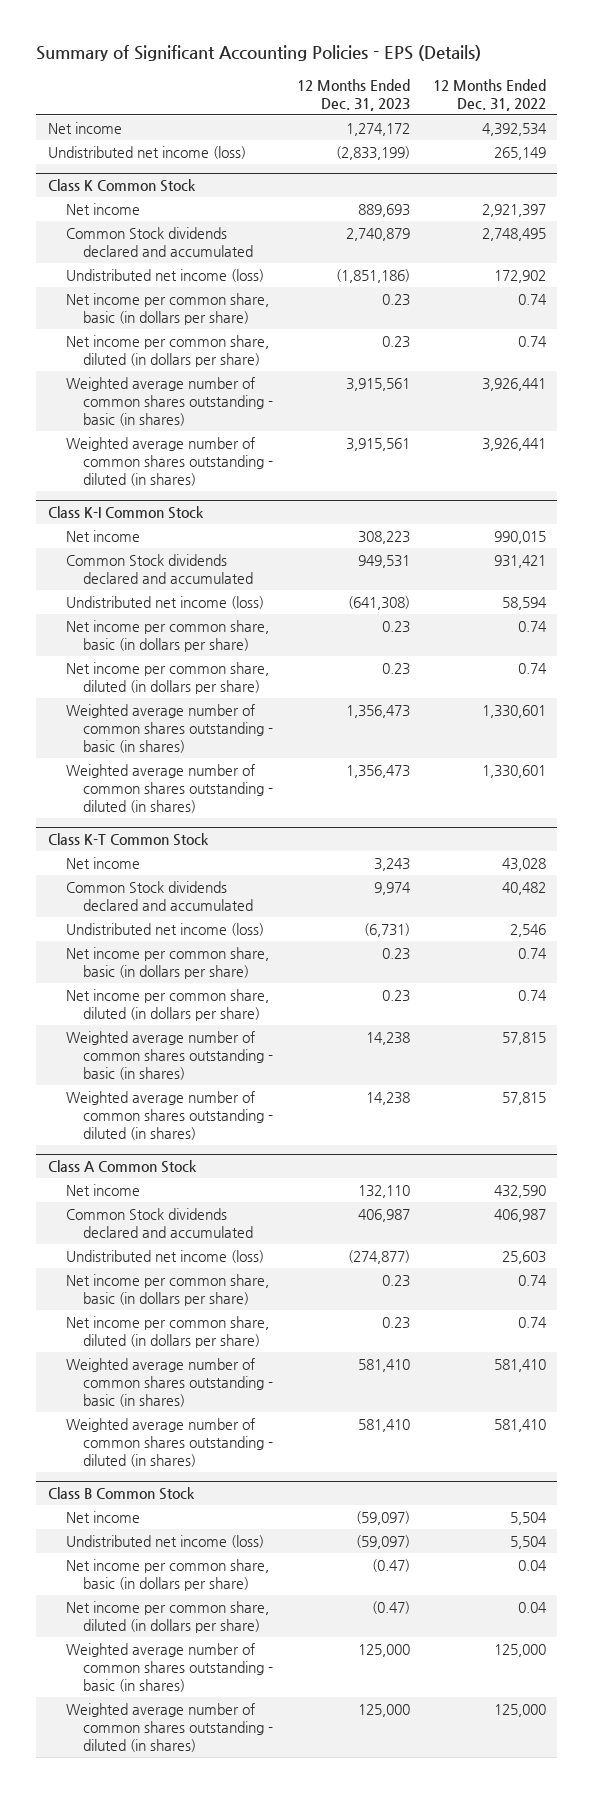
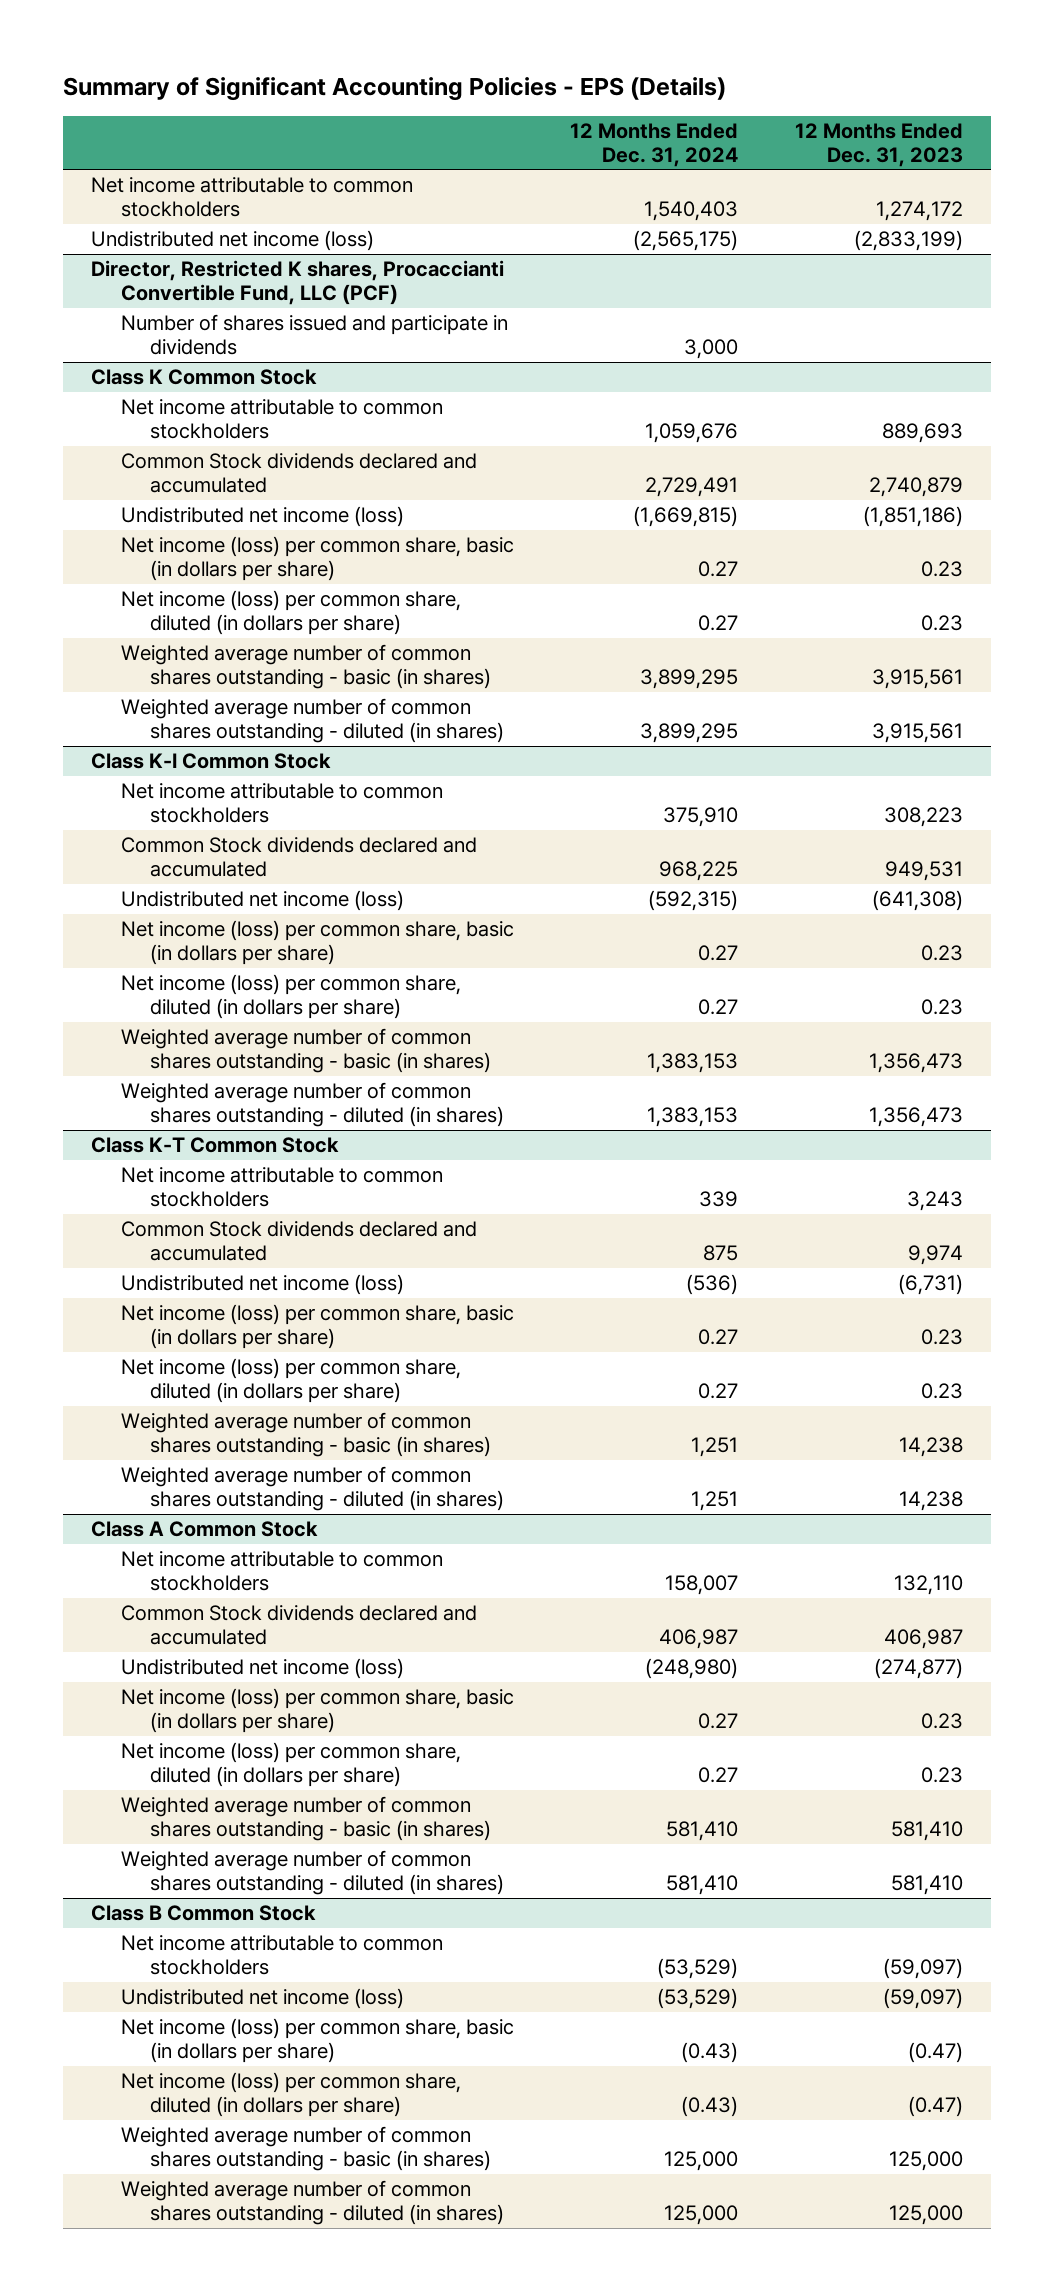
[432,78,546,111] 12 Months Ended Dec. 31, 2022 -> none
none -> [570,122,739,167] 12 Months Ended Dec. 31, 2024
[47,122,122,135] Net income -> [91,177,414,218] Net income attributable to common stockholders
none -> [91,260,505,306] Director, Restricted K shares, Procaccianti Convertible Fund, LLC (PCF)
none -> [120,314,508,356] Number of shares issued and participate in dividends
[65,203,140,216] Net income -> [120,399,443,440] Net income attributable to common stockholders
[65,293,269,326] Net income per common share, basic (in dollars per share) -> [120,536,514,582] Net income (loss) per common share, basic (in dollars per share)
[65,335,269,368] Net income per common share, diluted (in dollars per share) -> [120,590,461,636] Net income (loss) per common share, diluted (in dollars per share)
[65,530,140,543] Net income -> [120,783,443,824] Net income attributable to common stockholders
[65,620,269,653] Net income per common share, basic (in dollars per share) -> [120,920,514,966] Net income (loss) per common share, basic (in dollars per share)
[65,662,269,695] Net income per common share, diluted (in dollars per share) -> [120,974,461,1020] Net income (loss) per common share, diluted (in dollars per share)
[65,857,140,870] Net income -> [120,1167,443,1208] Net income attributable to common stockholders
[65,947,269,980] Net income per common share, basic (in dollars per share) -> [120,1304,514,1350] Net income (loss) per common share, basic (in dollars per share)
[65,989,269,1022] Net income per common share, diluted (in dollars per share) -> [120,1358,461,1404] Net income (loss) per common share, diluted (in dollars per share)
[65,1184,140,1197] Net income -> [120,1551,443,1592] Net income attributable to common stockholders
[65,1274,269,1307] Net income per common share, basic (in dollars per share) -> [120,1688,514,1734] Net income (loss) per common share, basic (in dollars per share)
[65,1316,269,1349] Net income per common share, diluted (in dollars per share) -> [120,1742,461,1788] Net income (loss) per common share, diluted (in dollars per share)
[65,1511,140,1524] Net income -> [120,1935,443,1976] Net income attributable to common stockholders
[65,1559,269,1592] Net income per common share, basic (in dollars per share) -> [120,2018,514,2064] Net income (loss) per common share, basic (in dollars per share)
[65,1601,269,1634] Net income per common share, diluted (in dollars per share) -> [120,2072,461,2118] Net income (loss) per common share, diluted (in dollars per share)

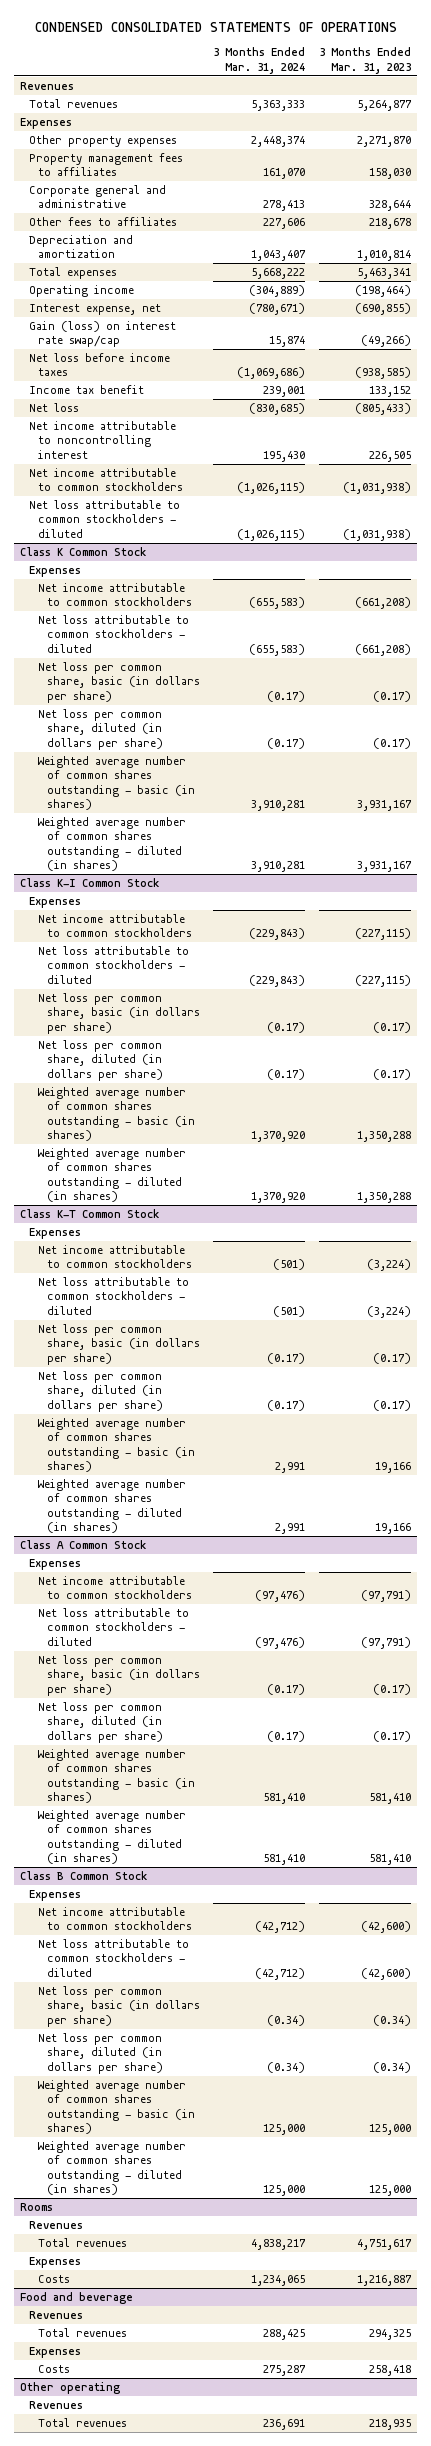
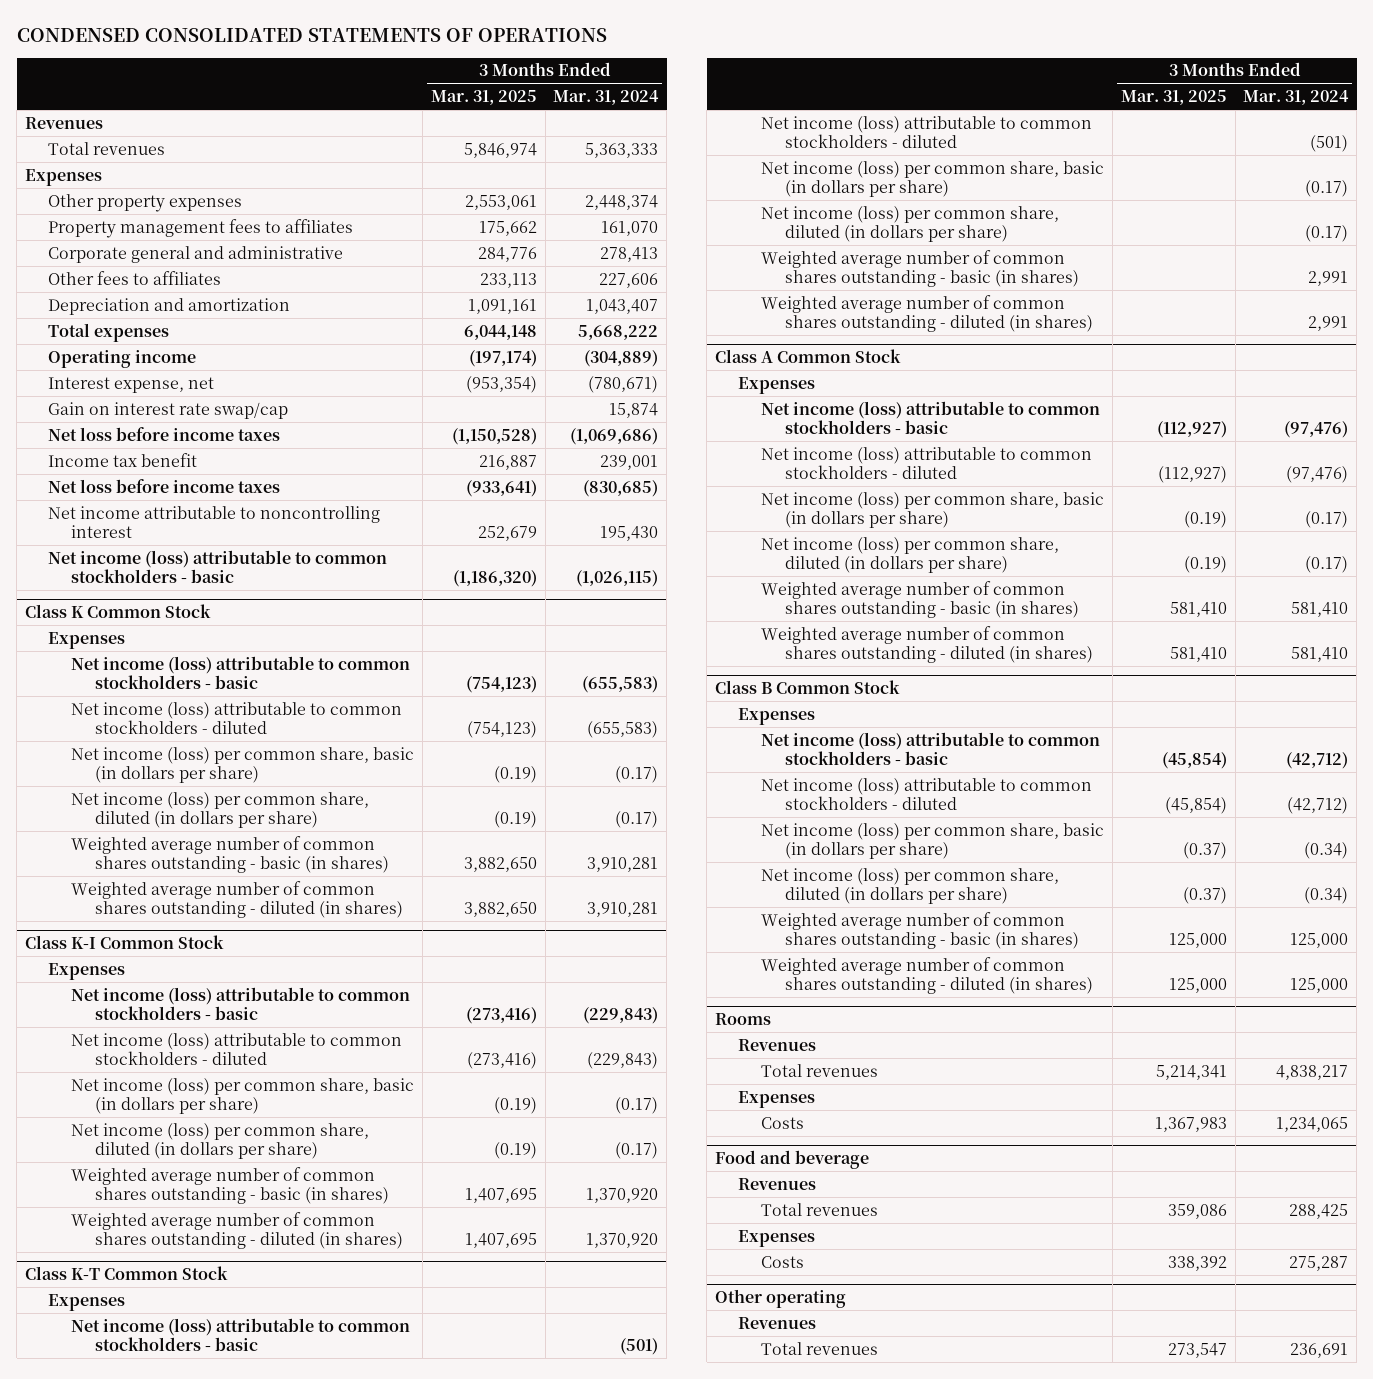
[318,47,411,74] 3 Months Ended Mar. 31, 2023 -> none
none -> [430,90,537,106] Mar. 31, 2025
[29,320,177,348] Gain (loss) on interest rate swap/cap -> [48,401,289,419] Gain on interest rate swap/cap
[29,402,80,412] Net loss -> [48,478,281,493] Net loss before income taxes
[29,499,181,538] Net loss attributable to common stockholders - diluted -> none
[29,467,183,492] Net income attributable to common stockholders -> [48,549,388,584] Net income (loss) attributable to common stockholders - basic
[37,582,192,607] Net income attributable to common stockholders -> [71,655,411,690] Net income (loss) attributable to common stockholders - basic
[37,614,189,653] Net loss attributable to common stockholders - diluted -> [71,701,403,735] Net income (loss) attributable to common stockholders - diluted
[37,661,200,703] Net loss per common share, basic (in dollars per share) -> [71,746,415,784] Net income (loss) per common share, basic (in dollars per share)
[37,708,163,750] Net loss per common share, diluted (in dollars per share) -> [71,791,370,829] Net income (loss) per common share, diluted (in dollars per share)
[37,913,192,938] Net income attributable to common stockholders -> [71,986,411,1021] Net income (loss) attributable to common stockholders - basic
[37,945,189,984] Net loss attributable to common stockholders - diluted -> [71,1032,403,1066] Net income (loss) attributable to common stockholders - diluted
[37,992,200,1034] Net loss per common share, basic (in dollars per share) -> [71,1077,415,1115] Net income (loss) per common share, basic (in dollars per share)
[37,1039,163,1081] Net loss per common share, diluted (in dollars per share) -> [71,1122,370,1160] Net income (loss) per common share, diluted (in dollars per share)
[37,1244,192,1269] Net income attributable to common stockholders -> [71,1317,411,1352] Net income (loss) attributable to common stockholders - basic
[37,1276,189,1315] Net loss attributable to common stockholders - diluted -> [761,115,1093,149] Net income (loss) attributable to common stockholders - diluted
[37,1323,200,1365] Net loss per common share, basic (in dollars per share) -> [761,160,1105,198] Net income (loss) per common share, basic (in dollars per share)
[37,1370,163,1412] Net loss per common share, diluted (in dollars per share) -> [761,205,1060,243] Net income (loss) per common share, diluted (in dollars per share)
[37,1575,192,1600] Net income attributable to common stockholders -> [761,400,1101,435] Net income (loss) attributable to common stockholders - basic
[37,1607,189,1646] Net loss attributable to common stockholders - diluted -> [761,446,1093,480] Net income (loss) attributable to common stockholders - diluted
[37,1654,200,1696] Net loss per common share, basic (in dollars per share) -> [761,491,1105,529] Net income (loss) per common share, basic (in dollars per share)
[37,1701,163,1743] Net loss per common share, diluted (in dollars per share) -> [761,536,1060,574] Net income (loss) per common share, diluted (in dollars per share)
[37,1906,192,1931] Net income attributable to common stockholders -> [761,731,1101,766] Net income (loss) attributable to common stockholders - basic
[37,1938,189,1977] Net loss attributable to common stockholders - diluted -> [761,777,1093,811] Net income (loss) attributable to common stockholders - diluted
[37,1985,200,2027] Net loss per common share, basic (in dollars per share) -> [761,822,1105,860] Net income (loss) per common share, basic (in dollars per share)
[37,2032,163,2074] Net loss per common share, diluted (in dollars per share) -> [761,867,1060,905] Net income (loss) per common share, diluted (in dollars per share)

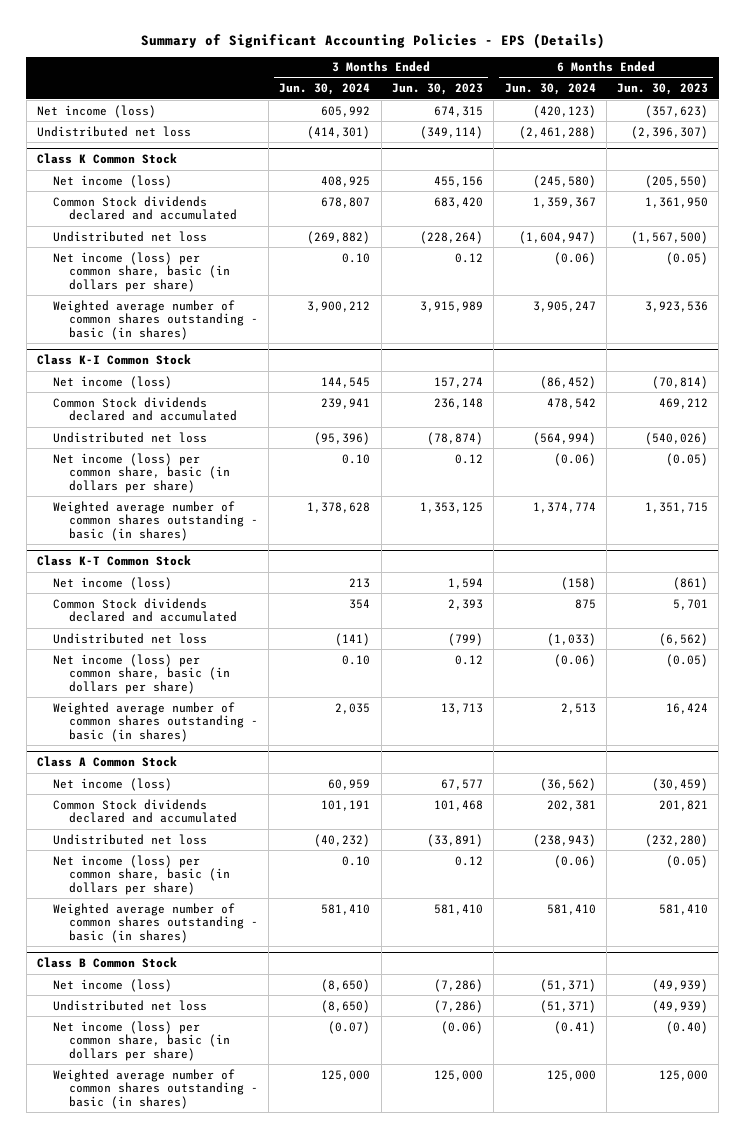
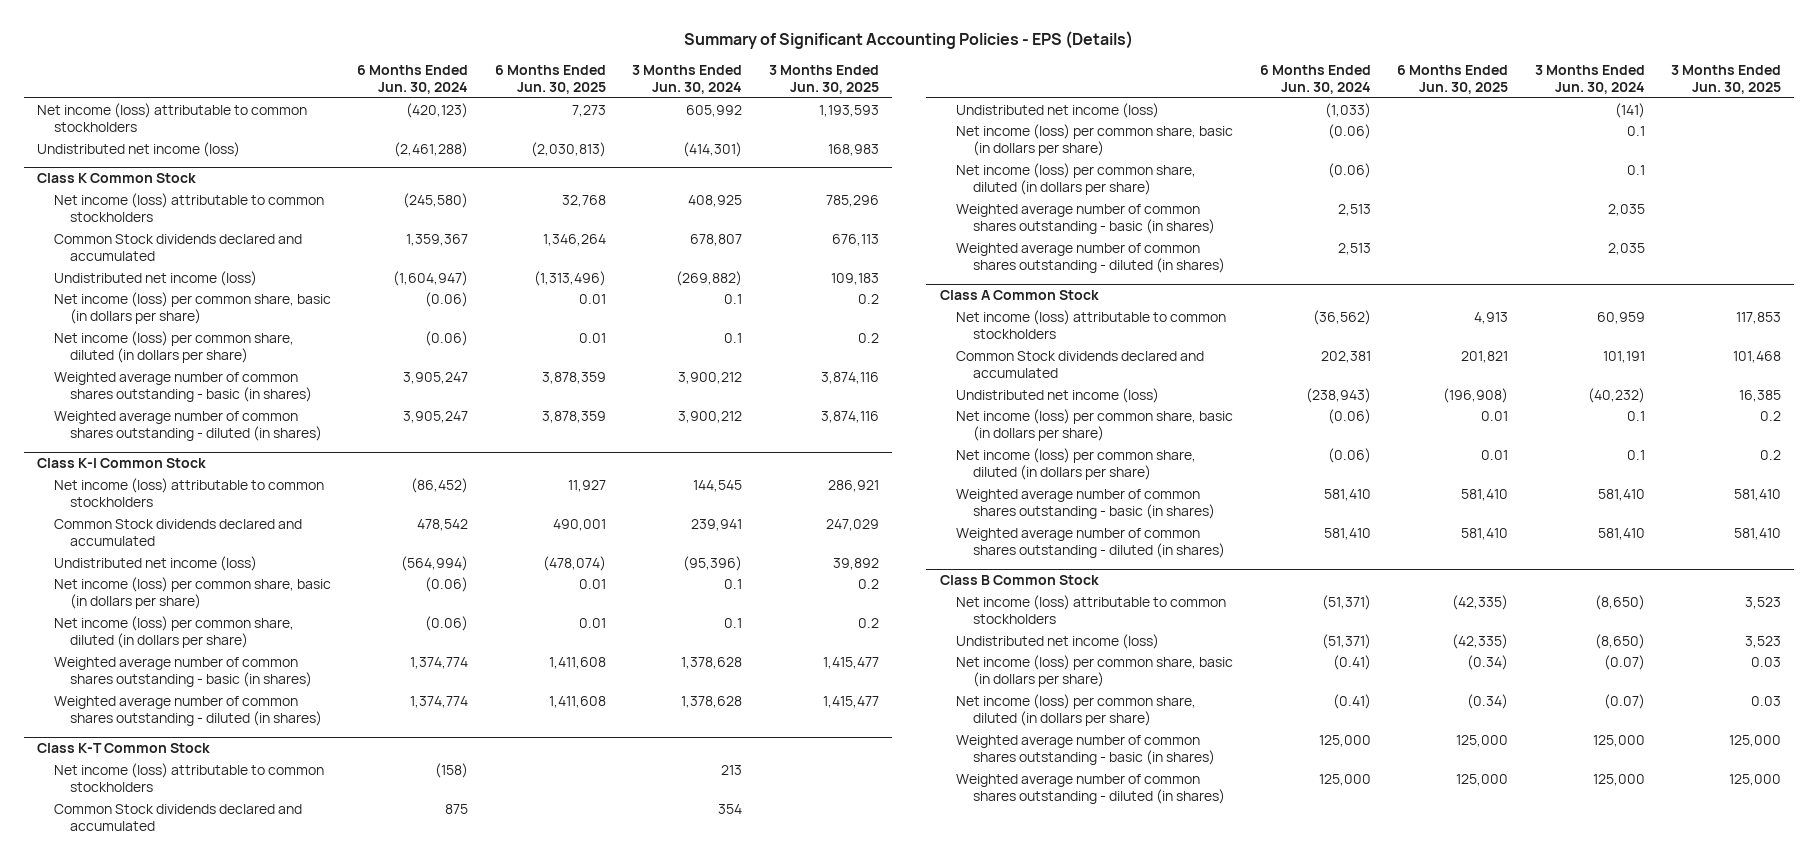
[392,83,484,96] Jun. 30, 2023 -> none
[617,83,709,96] Jun. 30, 2023 -> none
none -> [494,64,606,95] 6 Months Ended Jun. 30, 2025
none -> [768,64,879,95] 3 Months Ended Jun. 30, 2025
[37,104,157,118] Net income (loss) -> [37,102,308,133] Net income (loss) attributable to common stockholders
[37,125,192,137] Undistributed net loss -> [37,141,241,157] Undistributed net income (loss)
[53,174,173,188] Net income (loss) -> [53,192,324,223] Net income (loss) attributable to common stockholders
[53,230,208,242] Undistributed net loss -> [53,270,257,286] Undistributed net income (loss)
[342,252,371,263] 0.10 -> [724,293,743,304] 0.1
none -> [53,330,294,364] Net income (loss) per common share, diluted (in dollars per share)
none -> [53,410,323,442] Weighted average number of common shares outstanding - diluted (in shares)
[53,375,173,389] Net income (loss) -> [53,477,324,508] Net income (loss) attributable to common stockholders
[53,431,208,443] Undistributed net loss -> [53,555,257,571] Undistributed net income (loss)
[342,453,371,464] 0.10 -> [724,578,743,589] 0.1
none -> [53,615,294,649] Net income (loss) per common share, diluted (in dollars per share)
none -> [53,695,323,727] Weighted average number of common shares outstanding - diluted (in shares)
[53,576,173,590] Net income (loss) -> [53,762,324,793] Net income (loss) attributable to common stockholders
[53,632,208,644] Undistributed net loss -> [956,102,1160,118] Undistributed net income (loss)
[342,654,371,665] 0.10 -> [1626,125,1645,136] 0.1
none -> [956,162,1197,196] Net income (loss) per common share, diluted (in dollars per share)
none -> [956,242,1225,274] Weighted average number of common shares outstanding - diluted (in shares)
[53,777,173,791] Net income (loss) -> [956,309,1227,340] Net income (loss) attributable to common stockholders
[53,833,208,845] Undistributed net loss -> [956,387,1160,403] Undistributed net income (loss)
[342,855,371,866] 0.10 -> [1626,410,1645,421] 0.1
none -> [956,447,1197,481] Net income (loss) per common share, diluted (in dollars per share)
none -> [956,527,1225,559] Weighted average number of common shares outstanding - diluted (in shares)
[53,978,173,992] Net income (loss) -> [956,594,1227,625] Net income (loss) attributable to common stockholders
[53,999,208,1011] Undistributed net loss -> [956,633,1160,649] Undistributed net income (loss)
none -> [956,693,1197,727] Net income (loss) per common share, diluted (in dollars per share)
none -> [956,773,1225,805] Weighted average number of common shares outstanding - diluted (in shares)

